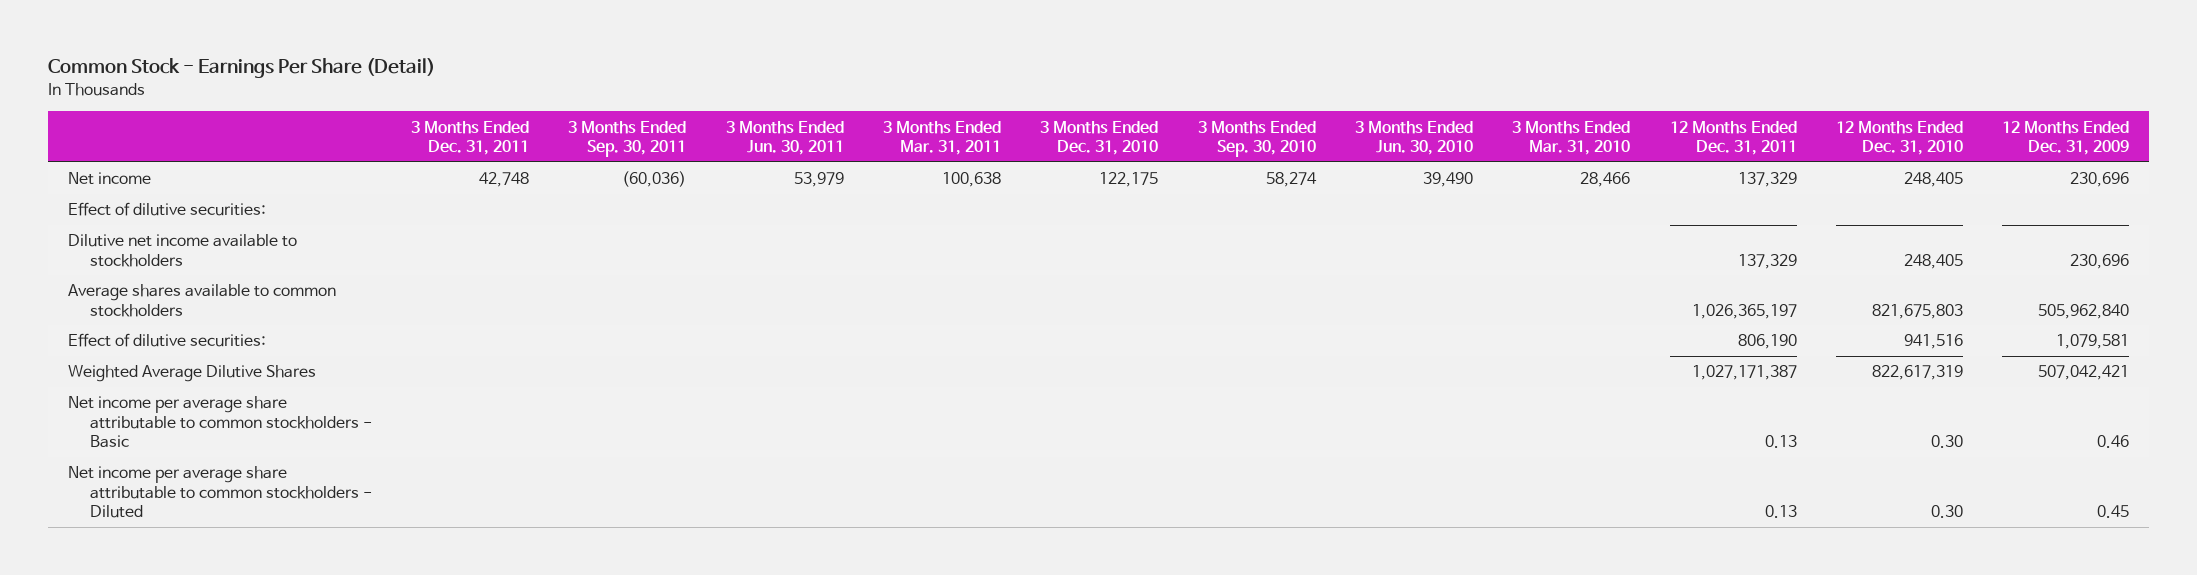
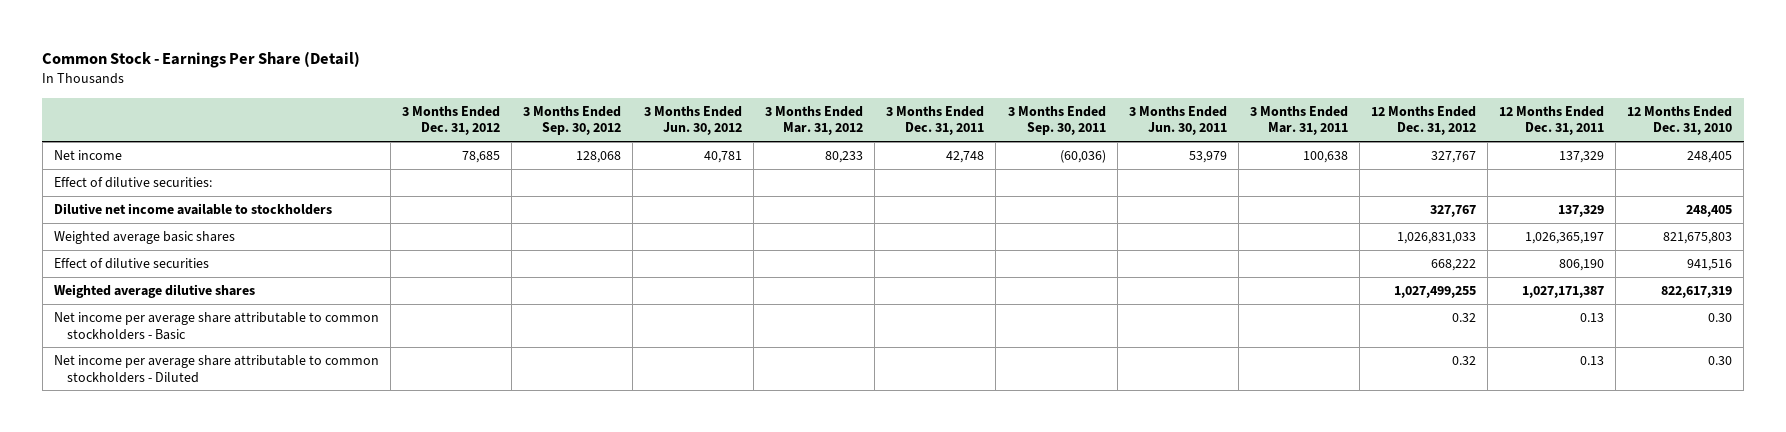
[1040,120,1159,156] 3 Months Ended Dec. 31, 2010 -> none
[1197,120,1316,158] 3 Months Ended Sep. 30, 2010 -> none
[1354,120,1473,156] 3 Months Ended Jun. 30, 2010 -> none
[1512,120,1631,156] 3 Months Ended Mar. 31, 2010 -> none
[2002,120,2130,156] 12 Months Ended Dec. 31, 2009 -> none
none -> [401,105,500,136] 3 Months Ended Dec. 31, 2012
none -> [522,105,621,136] 3 Months Ended Sep. 30, 2012
none -> [644,105,743,136] 3 Months Ended Jun. 30, 2012
none -> [765,105,864,136] 3 Months Ended Mar. 31, 2012
none -> [1370,105,1476,136] 12 Months Ended Dec. 31, 2012
[67,284,336,317] Average shares available to common stockholders -> [53,230,235,244] Weighted average basic shares
[67,333,266,348] Effect of dilutive securities: -> [53,257,209,269] Effect of dilutive securities
[67,365,316,383] Weighted Average Dilutive Shares -> [53,283,255,298] Weighted average dilutive shares

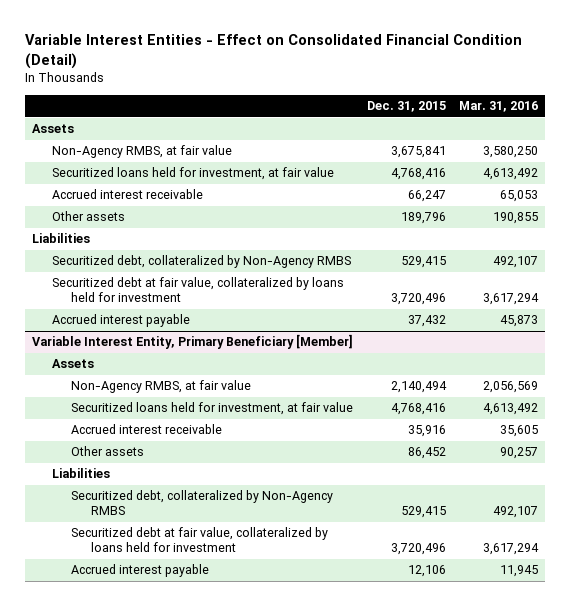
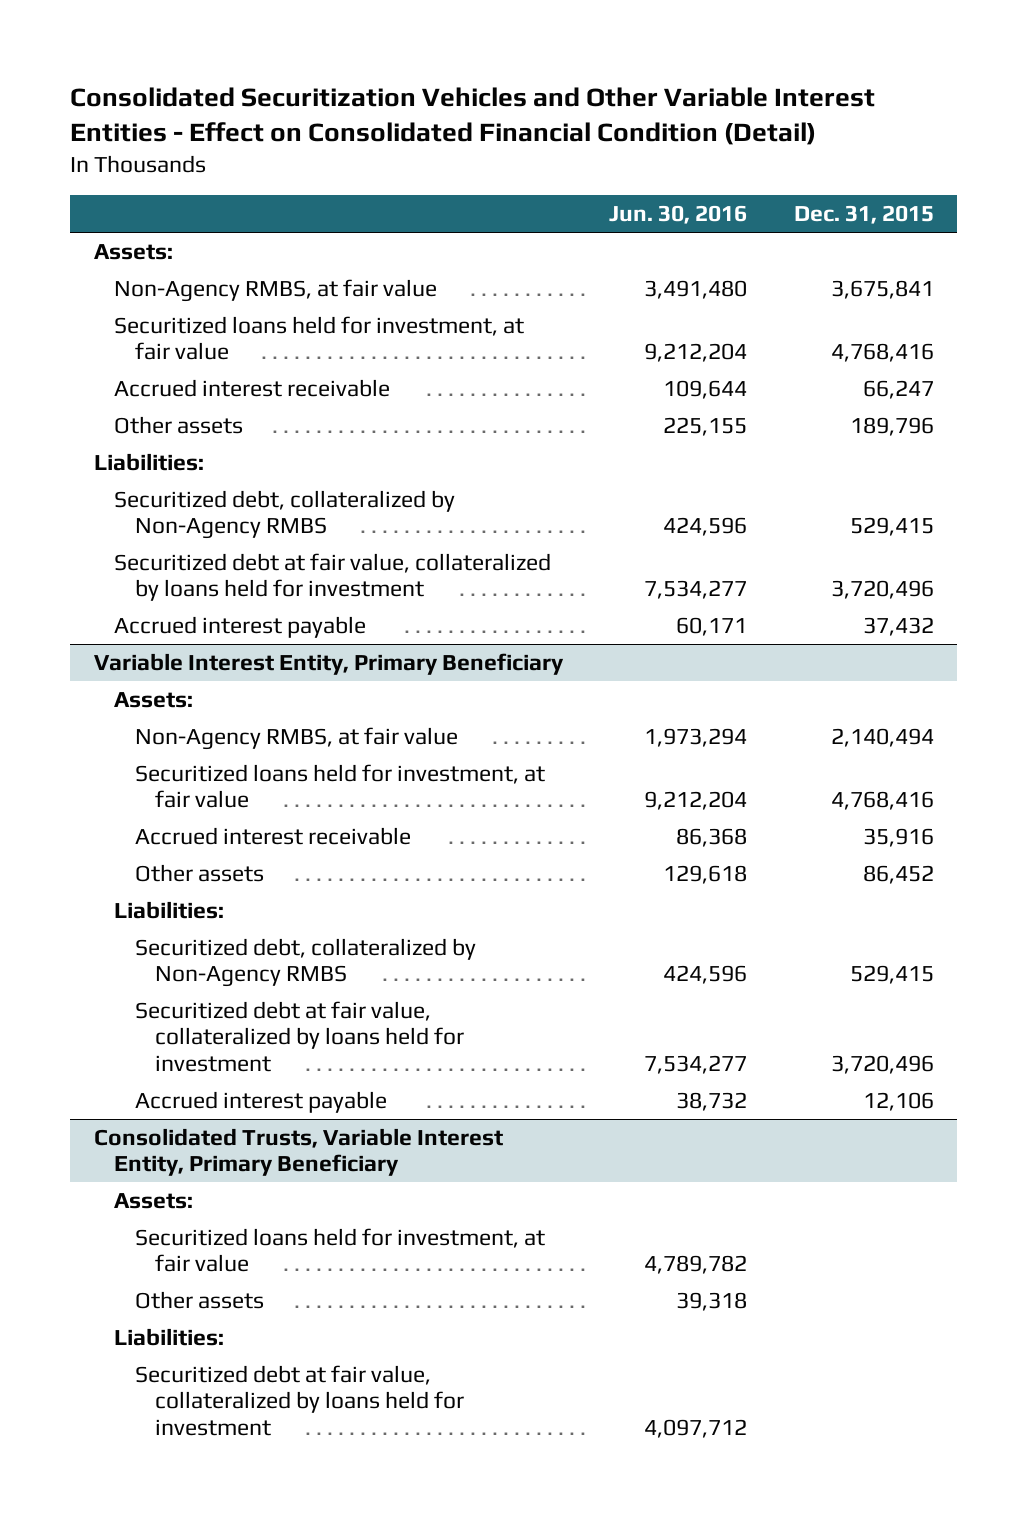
[25,33,523,69] Variable Interest Entities - Effect on Consolidated Financial Condition (Detail) -> [70,86,876,146] Consolidated Securitization Vehicles and Other Variable Interest Entities - Effect on Consolidated Financial Condition (Detail)
[458,101,538,113] Mar. 31, 2016 -> none
none -> [609,205,748,225] Jun. 30, 2016
[31,124,74,134] Assets -> [93,243,173,260] Assets:
[31,233,90,244] Liabilities -> [93,452,204,471] Liabilities:
[31,334,353,350] Variable Interest Entity, Primary Beneficiary [Member] -> [93,652,564,675] Variable Interest Entity, Primary Beneficiary
[51,359,94,369] Assets -> [114,691,194,708] Assets:
[51,468,110,479] Liabilities -> [114,900,225,919] Liabilities:
none -> [93,1127,503,1177] Consolidated Trusts, Variable Interest Entity, Primary Beneficiary
none -> [114,1192,194,1209] Assets:
none -> [134,1227,545,1273] Securitized loans held for investment, at fair value
none -> [134,1290,264,1309] Other assets
none -> [114,1327,225,1346] Liabilities:
none -> [134,1364,465,1436] Securitized debt at fair value, collateralized by loans held for investment

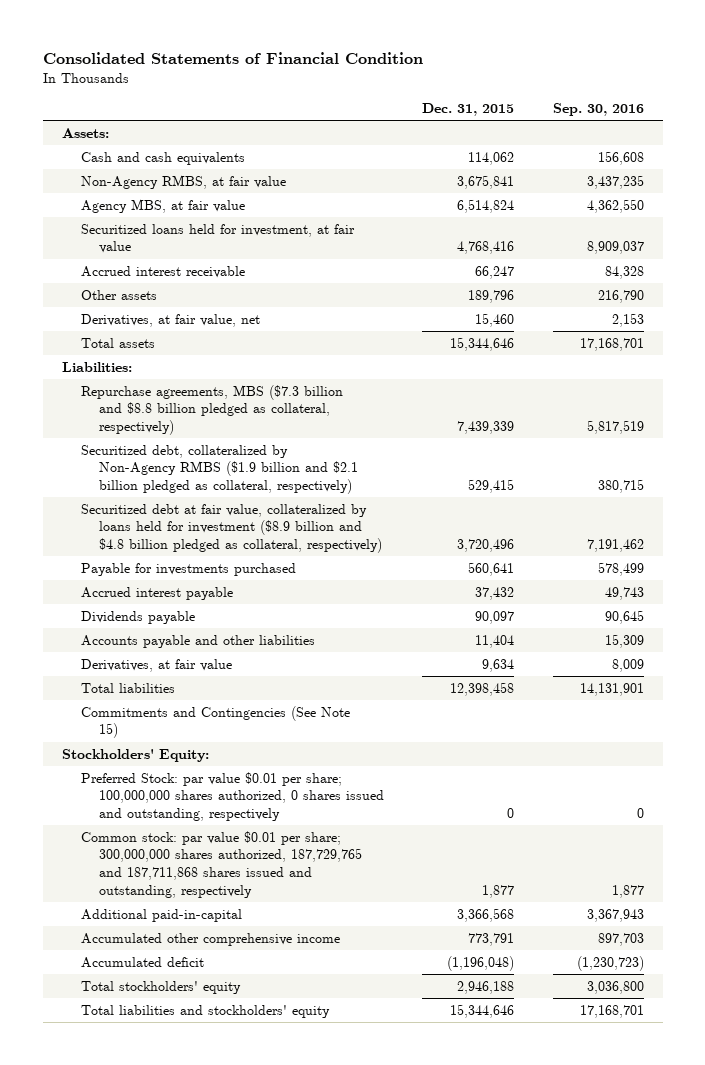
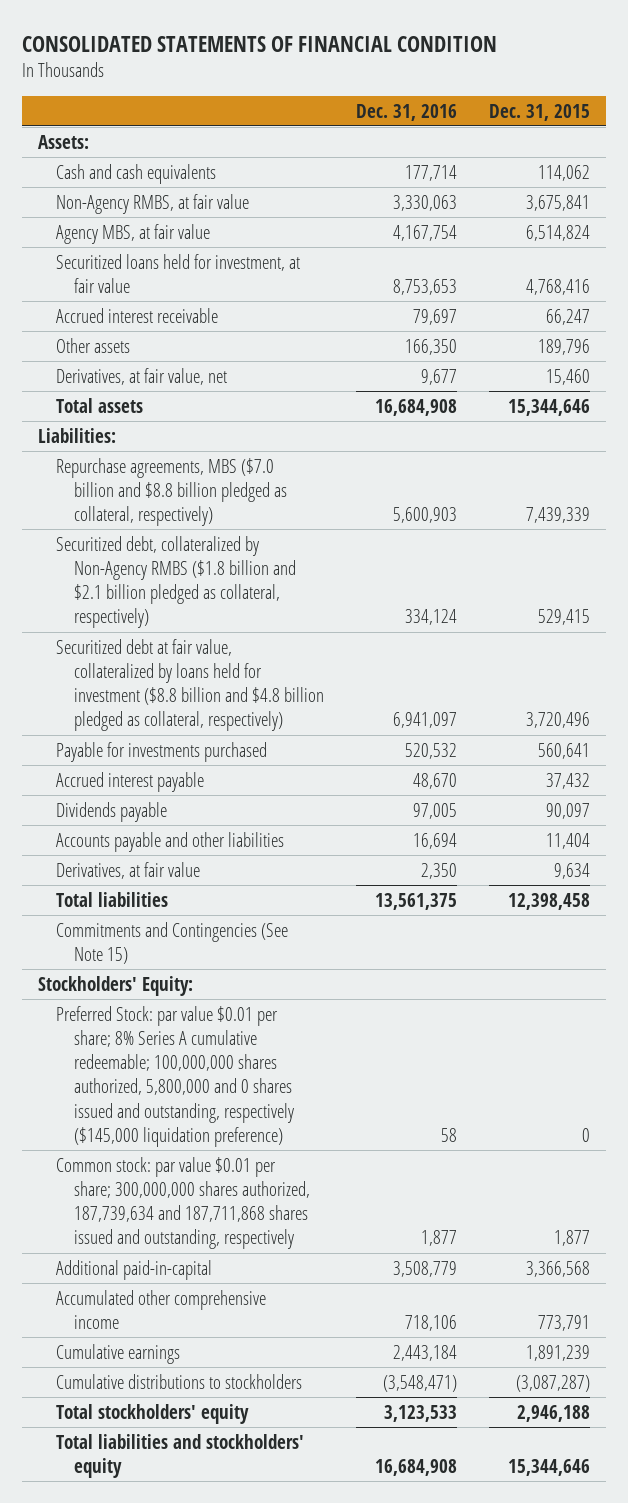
[42,51,423,64] Consolidated Statements of Financial Condition -> [22,35,498,52] CONSOLIDATED STATEMENTS OF FINANCIAL CONDITION
[552,103,644,117] Sep. 30, 2016 -> none
none -> [355,103,457,121] Dec. 31, 2016
[80,384,343,436] Repurchase agreements, MBS ($7.3 billion and $8.8 billion pledged as collateral, respectively) -> [56,457,288,527] Repurchase agreements, MBS ($7.0 billion and $8.8 billion pledged as collateral, respectively)
[80,444,359,495] Securitized debt, collateralized by Non-Agency RMBS ($1.9 billion and $2.1 billion pledged as collateral, respectively) -> [56,535,297,629] Securitized debt, collateralized by Non-Agency RMBS ($1.8 billion and $2.1 billion pledged as collateral, respectively)
[80,503,383,554] Securitized debt at fair value, collateralized by loans held for investment ($8.9 billion and $4.8 billion pledged as collateral, respectively) -> [56,638,325,732] Securitized debt at fair value, collateralized by loans held for investment ($8.8 billion and $4.8 billion pledged as collateral, respectively)
[80,771,385,822] Preferred Stock: par value $0.01 per share; 100,000,000 shares authorized, 0 shares issued and outstanding, respectively -> [56,1005,295,1148] Preferred Stock: par value $0.01 per share; 8% Series A cumulative redeemable; 100,000,000 shares authorized, 5,800,000 and 0 shares issued and outstanding, respectively ($145,000 liquidation preference)
[80,830,363,899] Common stock: par value $0.01 per share; 300,000,000 shares authorized, 187,729,765 and 187,711,868 shares issued and outstanding, respectively -> [56,1156,311,1250] Common stock: par value $0.01 per share; 300,000,000 shares authorized, 187,739,634 and 187,711,868 shares issued and outstanding, respectively
[80,956,204,968] Accumulated deficit -> none
none -> [56,1343,181,1364] Cumulative earnings
none -> [56,1373,303,1389] Cumulative distributions to stockholders

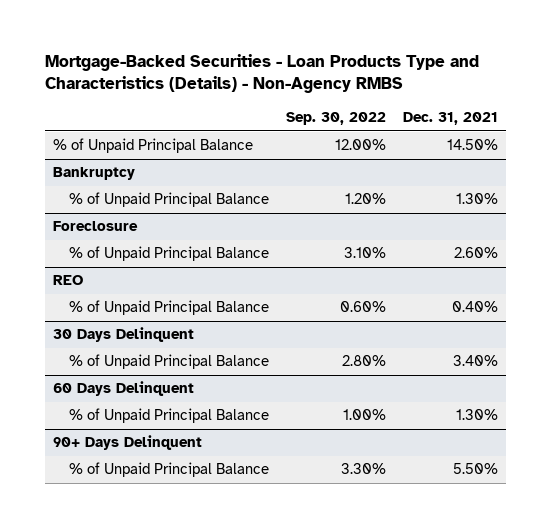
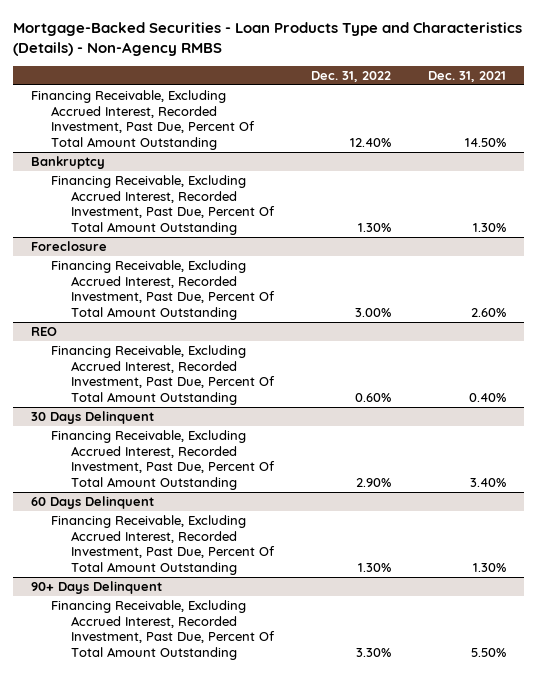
[286,112,387,126] Sep. 30, 2022 -> none
none -> [310,70,391,82] Dec. 31, 2022
[53,138,254,154] % of Unpaid Principal Balance -> [31,90,256,151] Financing Receivable, Excluding Accrued Interest, Recorded Investment, Past Due, Percent Of Total Amount Outstanding
[69,192,270,208] % of Unpaid Principal Balance -> [51,175,275,236] Financing Receivable, Excluding Accrued Interest, Recorded Investment, Past Due, Percent Of Total Amount Outstanding
[69,246,270,262] % of Unpaid Principal Balance -> [51,260,275,321] Financing Receivable, Excluding Accrued Interest, Recorded Investment, Past Due, Percent Of Total Amount Outstanding
[69,300,270,316] % of Unpaid Principal Balance -> [51,345,275,406] Financing Receivable, Excluding Accrued Interest, Recorded Investment, Past Due, Percent Of Total Amount Outstanding
[69,354,270,370] % of Unpaid Principal Balance -> [51,430,275,491] Financing Receivable, Excluding Accrued Interest, Recorded Investment, Past Due, Percent Of Total Amount Outstanding
[69,408,270,424] % of Unpaid Principal Balance -> [51,515,275,576] Financing Receivable, Excluding Accrued Interest, Recorded Investment, Past Due, Percent Of Total Amount Outstanding
[69,462,270,478] % of Unpaid Principal Balance -> [51,600,275,661] Financing Receivable, Excluding Accrued Interest, Recorded Investment, Past Due, Percent Of Total Amount Outstanding

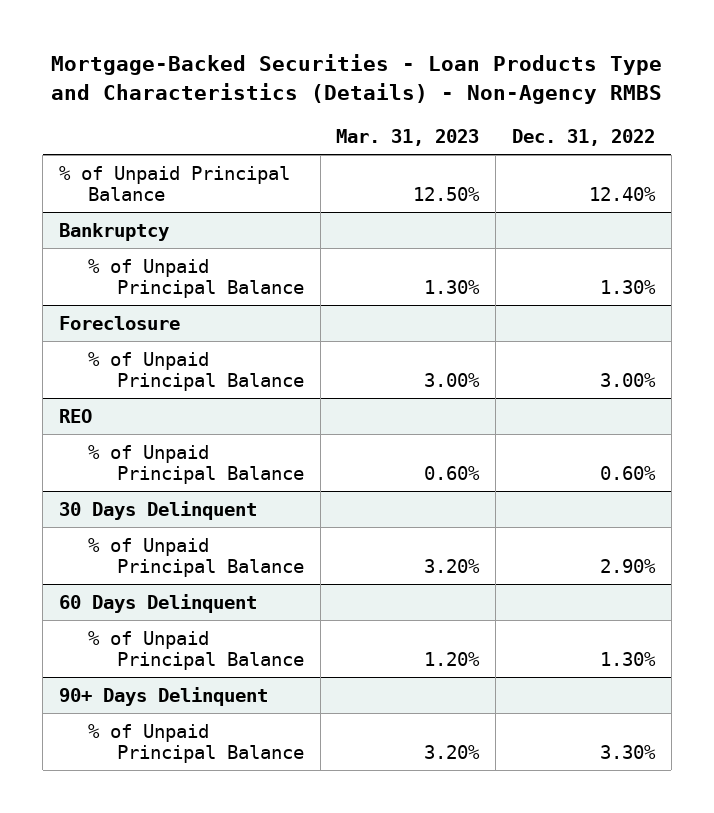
[427,70,506,82] Dec. 31, 2021 -> none
none -> [336,129,480,147] Mar. 31, 2023
[31,90,256,151] Financing Receivable, Excluding Accrued Interest, Recorded Investment, Past Due, Percent Of Total Amount Outstanding -> [59,165,291,202] % of Unpaid Principal Balance
[51,175,275,236] Financing Receivable, Excluding Accrued Interest, Recorded Investment, Past Due, Percent Of Total Amount Outstanding -> [88,258,304,299] % of Unpaid Principal Balance
[51,260,275,321] Financing Receivable, Excluding Accrued Interest, Recorded Investment, Past Due, Percent Of Total Amount Outstanding -> [88,351,304,392] % of Unpaid Principal Balance
[51,345,275,406] Financing Receivable, Excluding Accrued Interest, Recorded Investment, Past Due, Percent Of Total Amount Outstanding -> [88,444,304,485] % of Unpaid Principal Balance
[51,430,275,491] Financing Receivable, Excluding Accrued Interest, Recorded Investment, Past Due, Percent Of Total Amount Outstanding -> [88,537,304,578] % of Unpaid Principal Balance
[51,515,275,576] Financing Receivable, Excluding Accrued Interest, Recorded Investment, Past Due, Percent Of Total Amount Outstanding -> [88,630,304,671] % of Unpaid Principal Balance
[51,600,275,661] Financing Receivable, Excluding Accrued Interest, Recorded Investment, Past Due, Percent Of Total Amount Outstanding -> [88,723,304,764] % of Unpaid Principal Balance

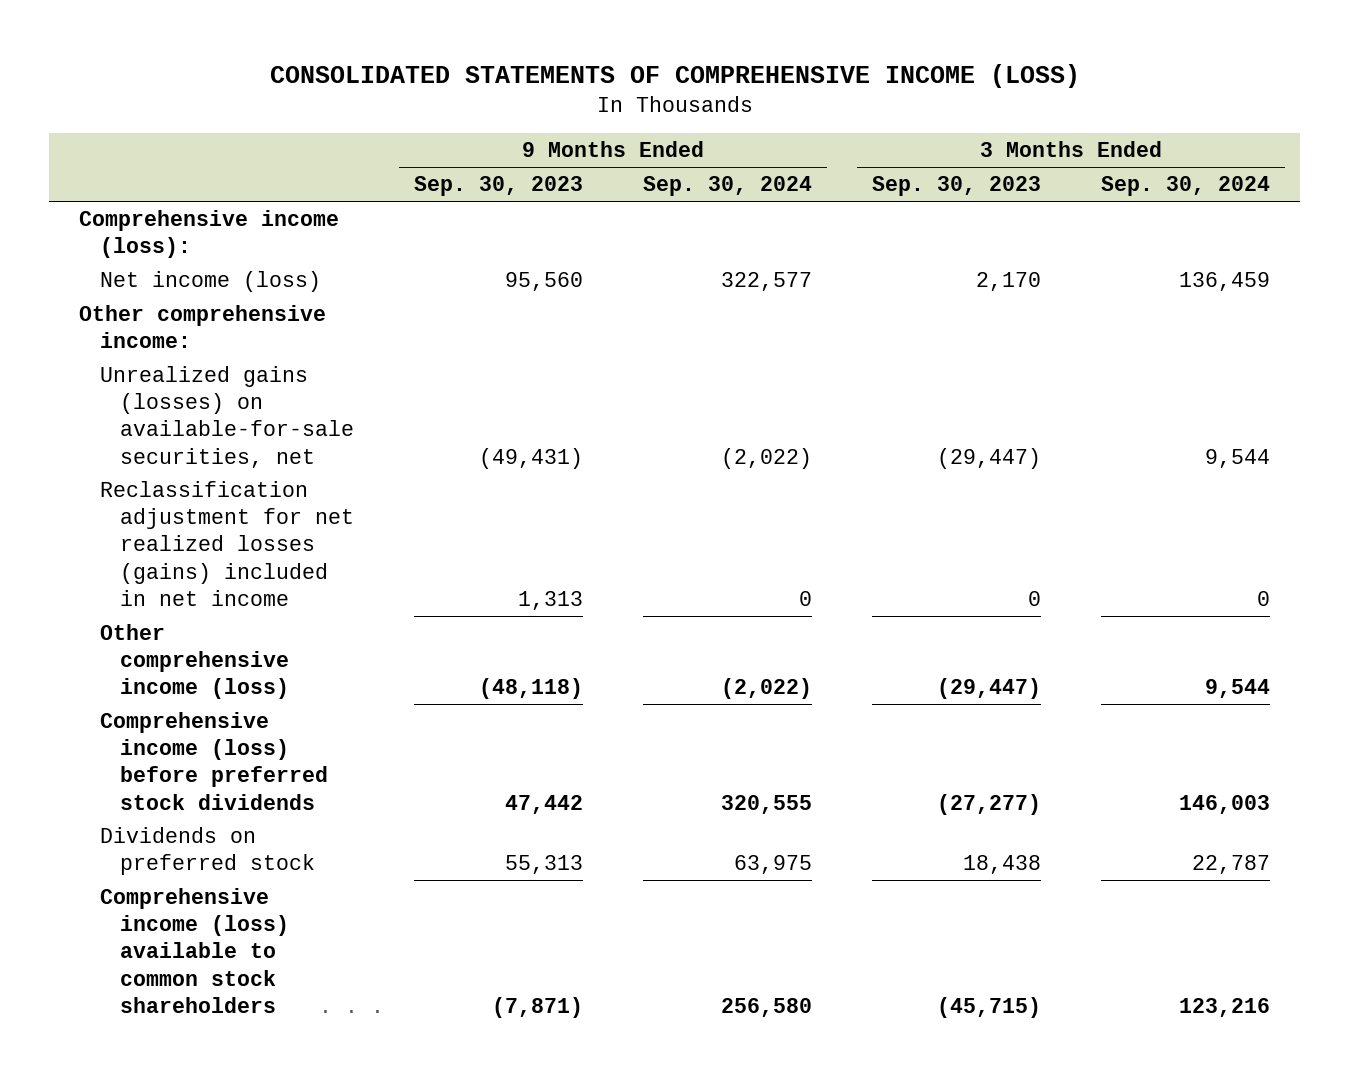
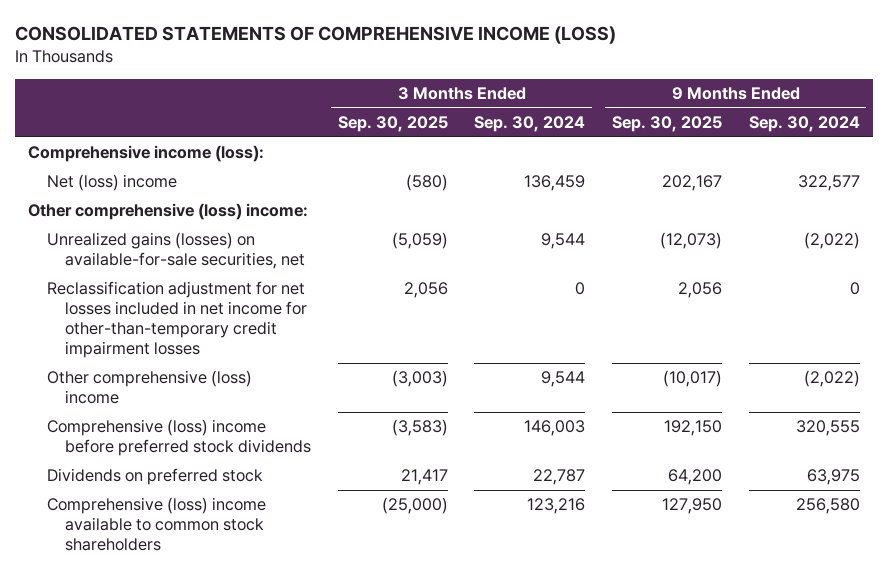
[414,176,584,197] Sep. 30, 2023 -> none
[872,176,1042,197] Sep. 30, 2023 -> none
none -> [337,116,448,133] Sep. 30, 2025
none -> [611,116,722,133] Sep. 30, 2025
[99,271,321,293] Net income (loss) -> [46,174,177,192] Net (loss) income
[79,305,327,349] Other comprehensive income: -> [28,203,309,221] Other comprehensive (loss) income:
[99,481,355,606] Reclassification adjustment for net realized losses (gains) included in net income -> [46,281,308,359] Reclassification adjustment for net losses included in net income for other-than-temporary credit impairment losses
[99,624,290,700] Other comprehensive income (loss) -> [46,370,252,405] Other comprehensive (loss) income
[99,712,329,810] Comprehensive income (loss) before preferred stock dividends -> [46,419,312,457] Comprehensive (loss) income before preferred stock dividends
[99,888,290,1013] Comprehensive income (loss) available to common stock shareholders -> [46,497,266,552] Comprehensive (loss) income available to common stock shareholders

